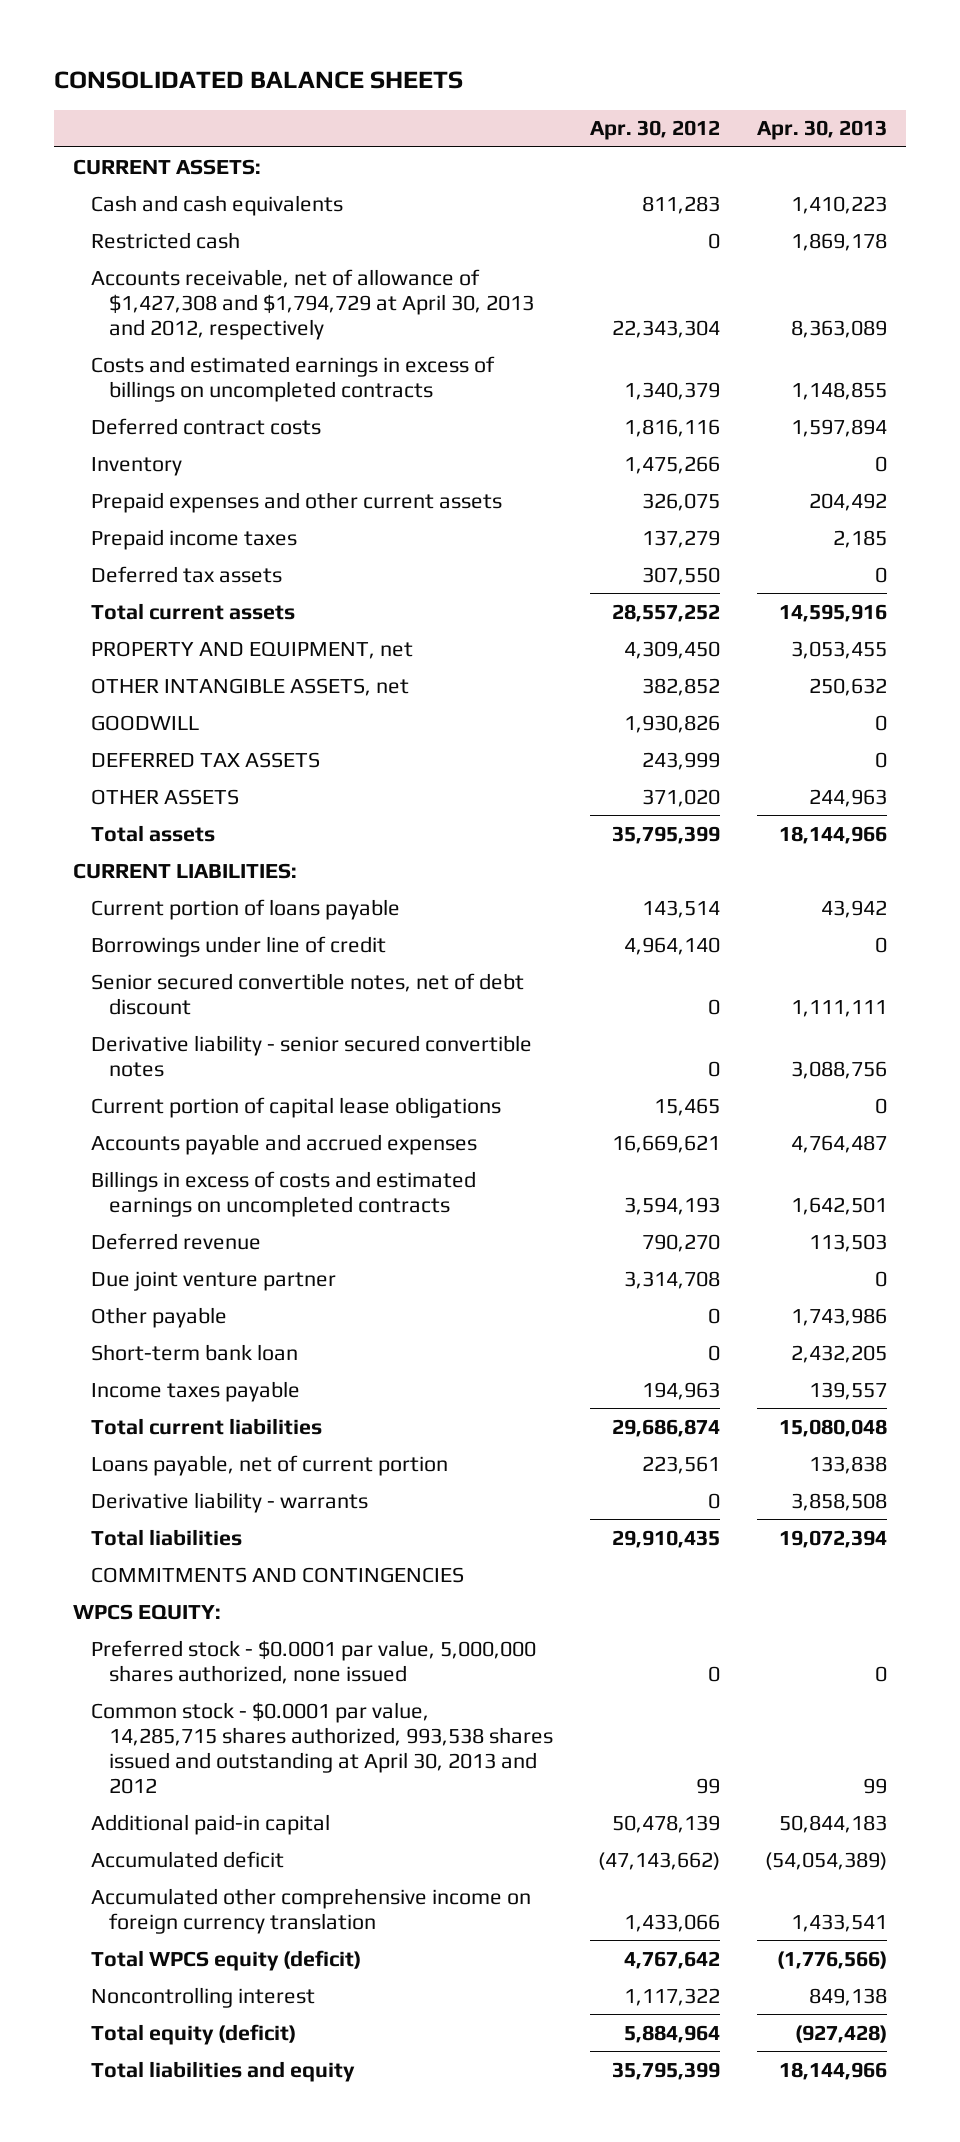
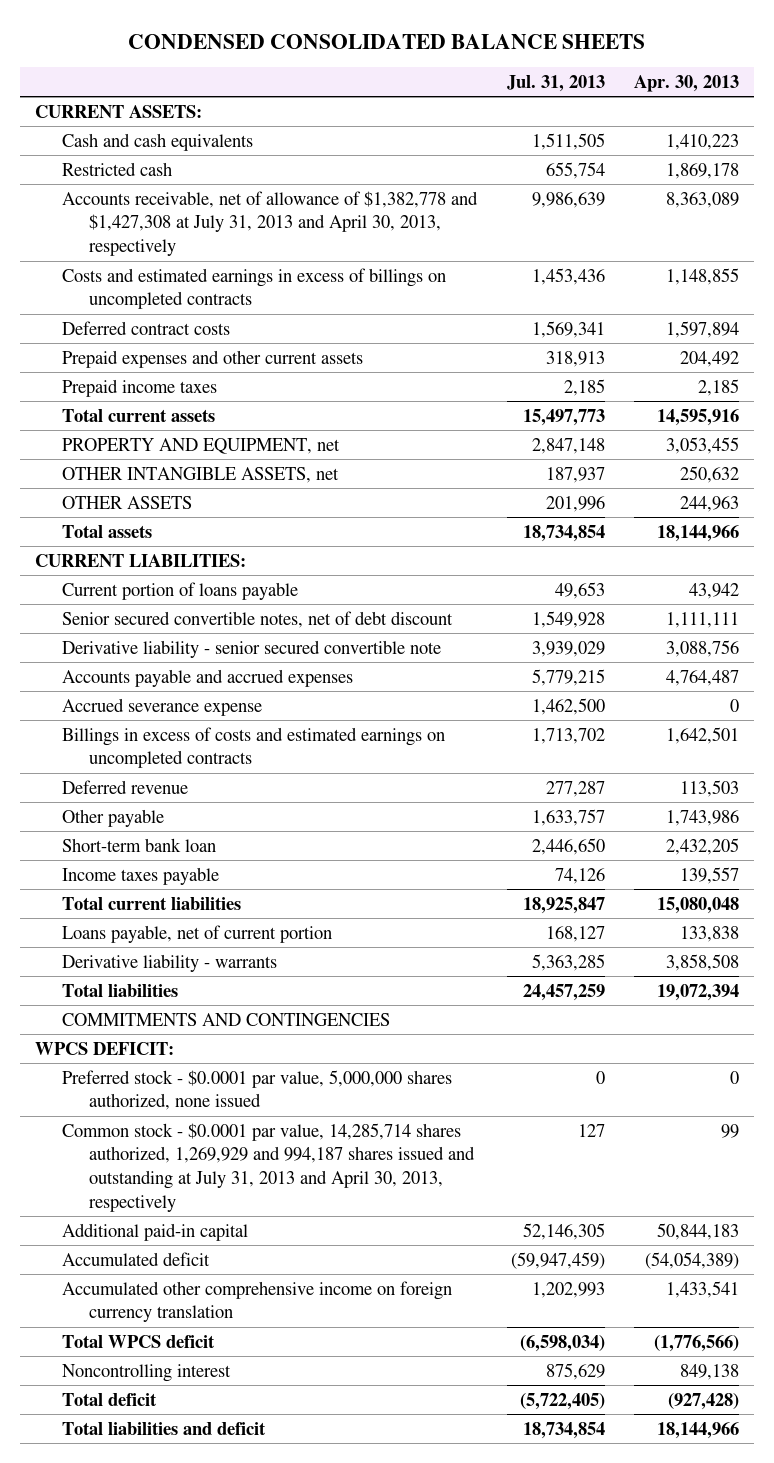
[54,71,464,90] CONSOLIDATED BALANCE SHEETS -> [128,33,646,49] CONDENSED CONSOLIDATED BALANCE SHEETS
[590,120,721,141] Apr. 30, 2012 -> none
none -> [506,74,605,92] Jul. 31, 2013
[91,268,535,340] Accounts receivable, net of allowance of $1,427,308 and $1,794,729 at April 30, 2013 and 2012, respectively -> [61,190,478,257] Accounts receivable, net of allowance of $1,382,778 and $1,427,308 at July 31, 2013 and April 30, 2013, respectively
[91,456,183,476] Inventory -> none
[91,565,283,583] Deferred tax assets -> none
[91,714,200,731] GOODWILL -> none
[91,751,321,768] DEFERRED TAX ASSETS -> none
[91,935,387,957] Borrowings under line of credit -> none
[91,1096,502,1118] Current portion of capital lease obligations -> none
[91,1034,533,1077] Derivative liability - senior secured convertible notes -> [61,639,441,658] Derivative liability - senior secured convertible note
none -> [61,697,262,716] Accrued severance expense
[91,1270,337,1291] Due joint venture partner -> none
[72,1603,221,1620] WPCS EQUITY: -> [34,1041,174,1055] WPCS DEFICIT:
[91,1701,554,1794] Common stock - $0.0001 par value, 14,285,715 shares authorized, 993,538 shares issued and outstanding at April 30, 2013 and 2012 -> [61,1122,475,1212] Common stock - $0.0001 par value, 14,285,714 shares authorized, 1,269,929 and 994,187 shares issued and outstanding at July 31, 2013 and April 30, 2013, respectively
[91,1949,362,1971] Total WPCS equity (deficit) -> [61,1334,215,1348] Total WPCS deficit
[91,2023,297,2045] Total equity (deficit) -> [61,1392,157,1406] Total deficit
[91,2060,356,2082] Total liabilities and equity -> [61,1421,266,1435] Total liabilities and deficit

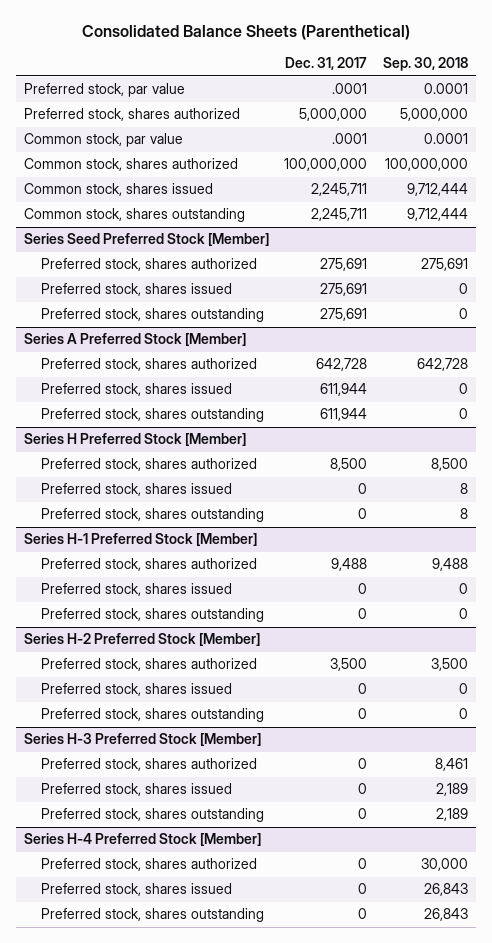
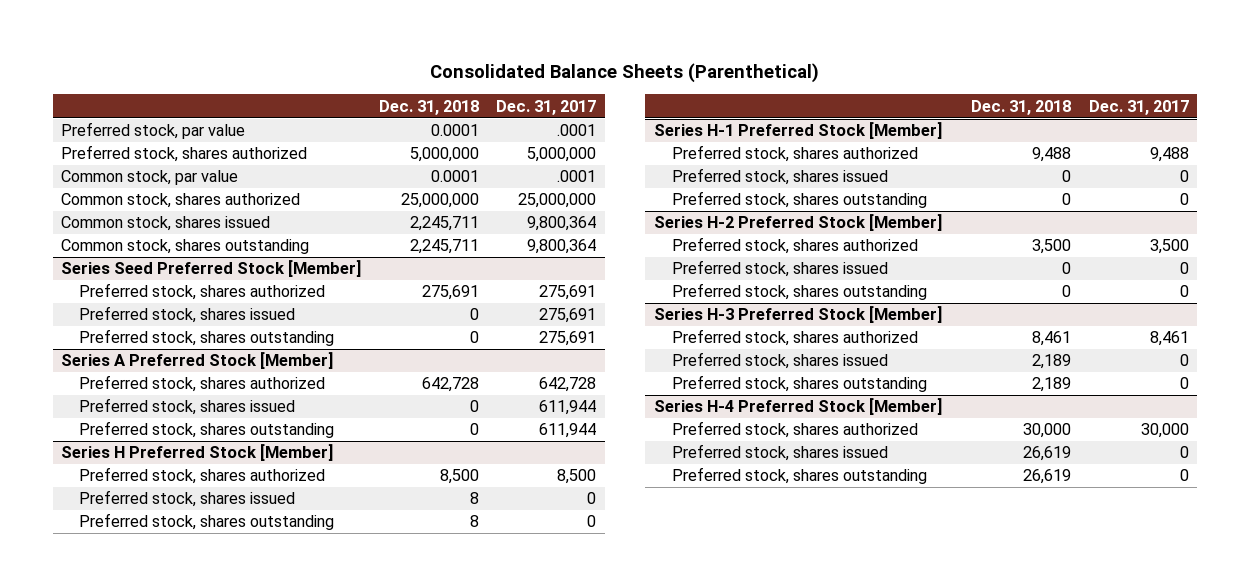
[383,57,469,72] Sep. 30, 2018 -> none
none -> [378,99,479,115] Dec. 31, 2018
[284,158,368,172] 100,000,000 -> [518,193,597,209] 25,000,000
[311,183,368,197] 2,245,711 -> [527,216,597,232] 9,800,364
[311,208,368,222] 2,245,711 -> [527,239,597,255] 9,800,364
[358,758,368,770] 0 -> [1149,331,1189,347] 8,461
[358,858,368,870] 0 -> [1140,423,1189,439] 30,000

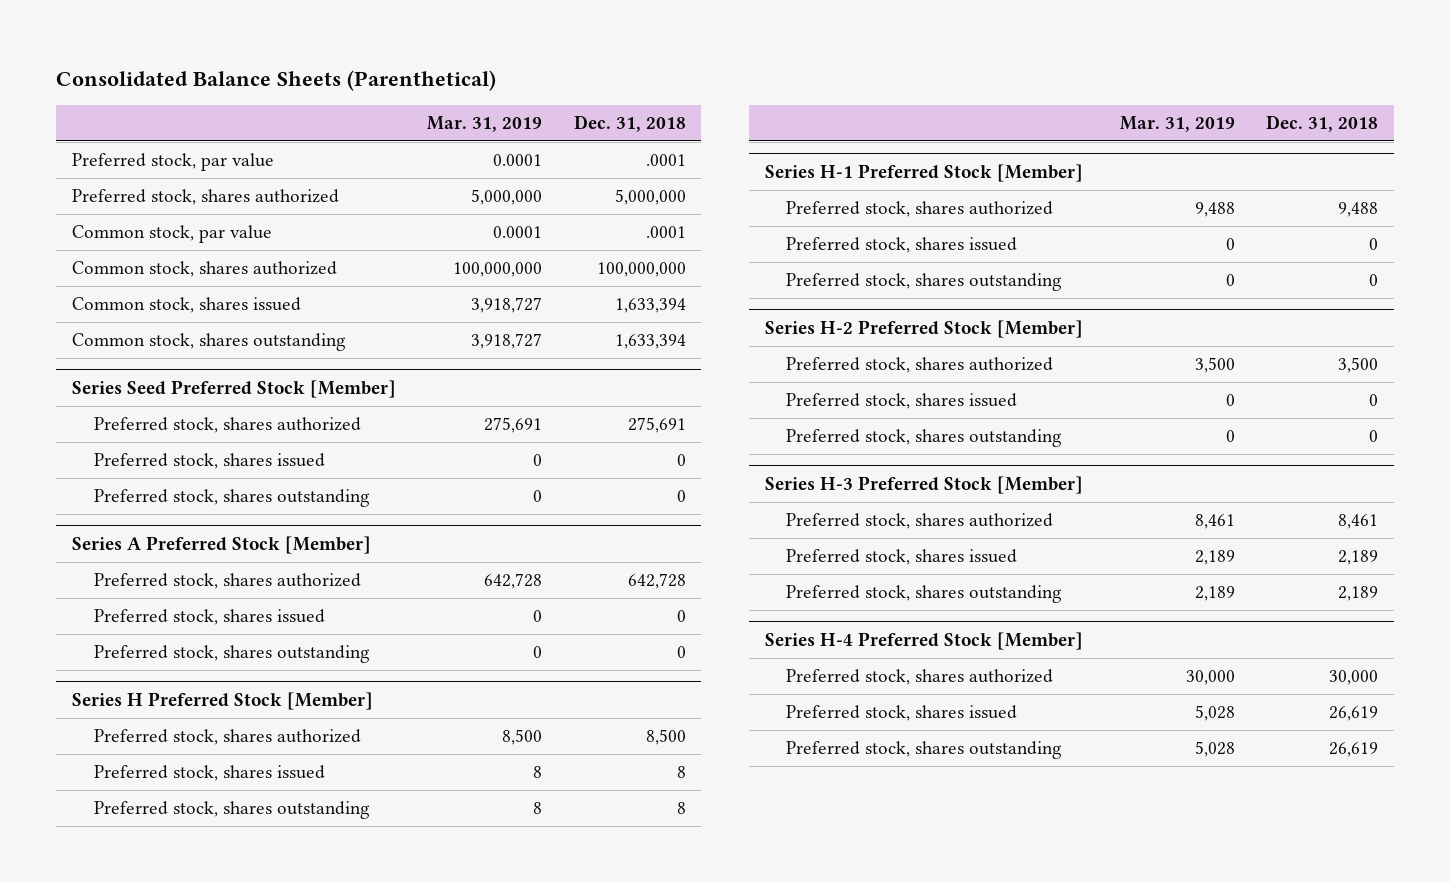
[496,99,597,115] Dec. 31, 2017 -> none
none -> [427,116,543,133] Mar. 31, 2019
[430,124,479,137] 0.0001 -> [645,154,686,167] .0001
[430,170,479,183] 0.0001 -> [645,226,686,239] .0001
[400,193,479,209] 25,000,000 -> [596,262,686,278] 100,000,000
[409,216,479,232] 2,245,711 -> [614,298,686,314] 1,633,394
[409,239,479,255] 2,245,711 -> [614,334,686,350] 1,633,394

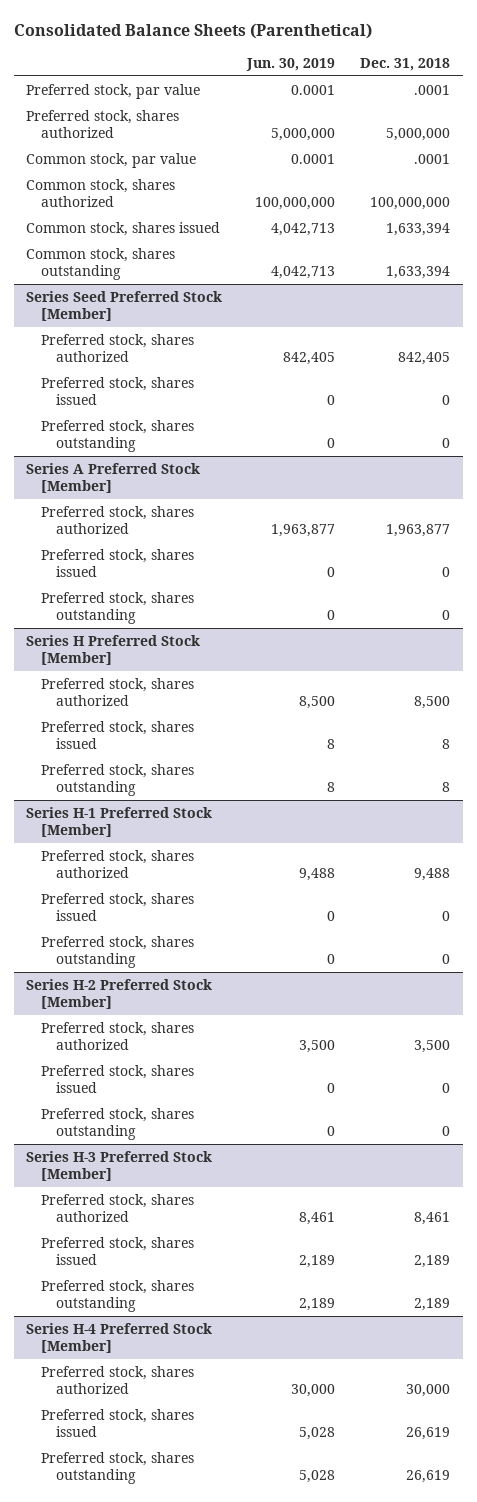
[427,116,543,133] Mar. 31, 2019 -> none
none -> [246,57,336,71] Jun. 30, 2019
[627,417,686,434] 275,691 -> [398,352,451,366] 842,405
[627,573,686,590] 642,728 -> [386,524,451,538] 1,963,877

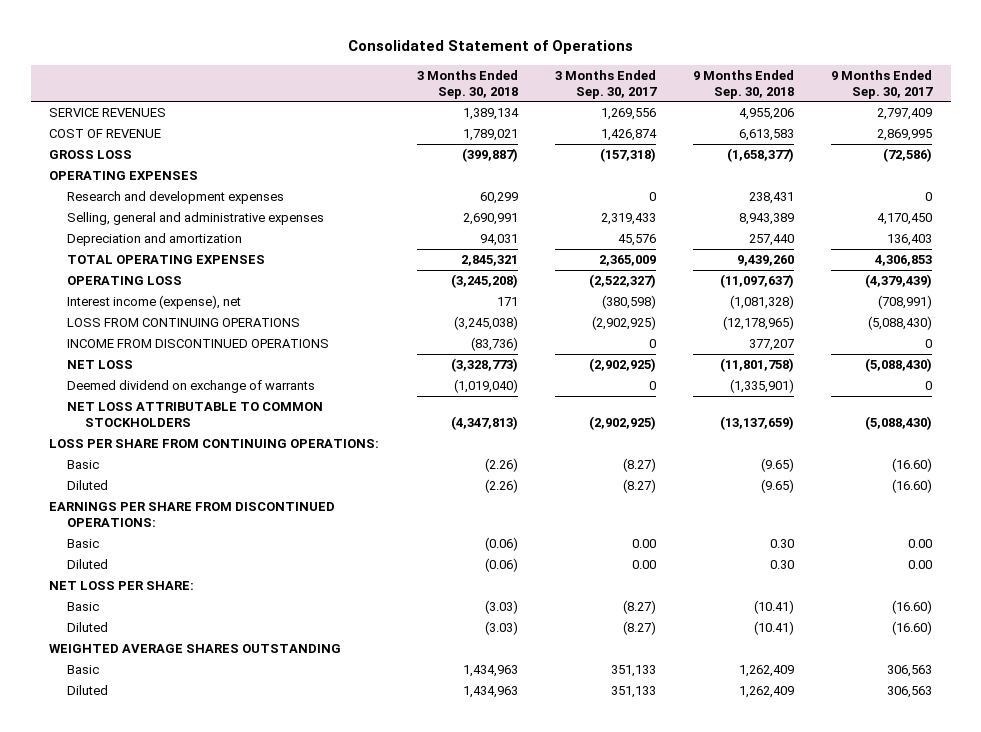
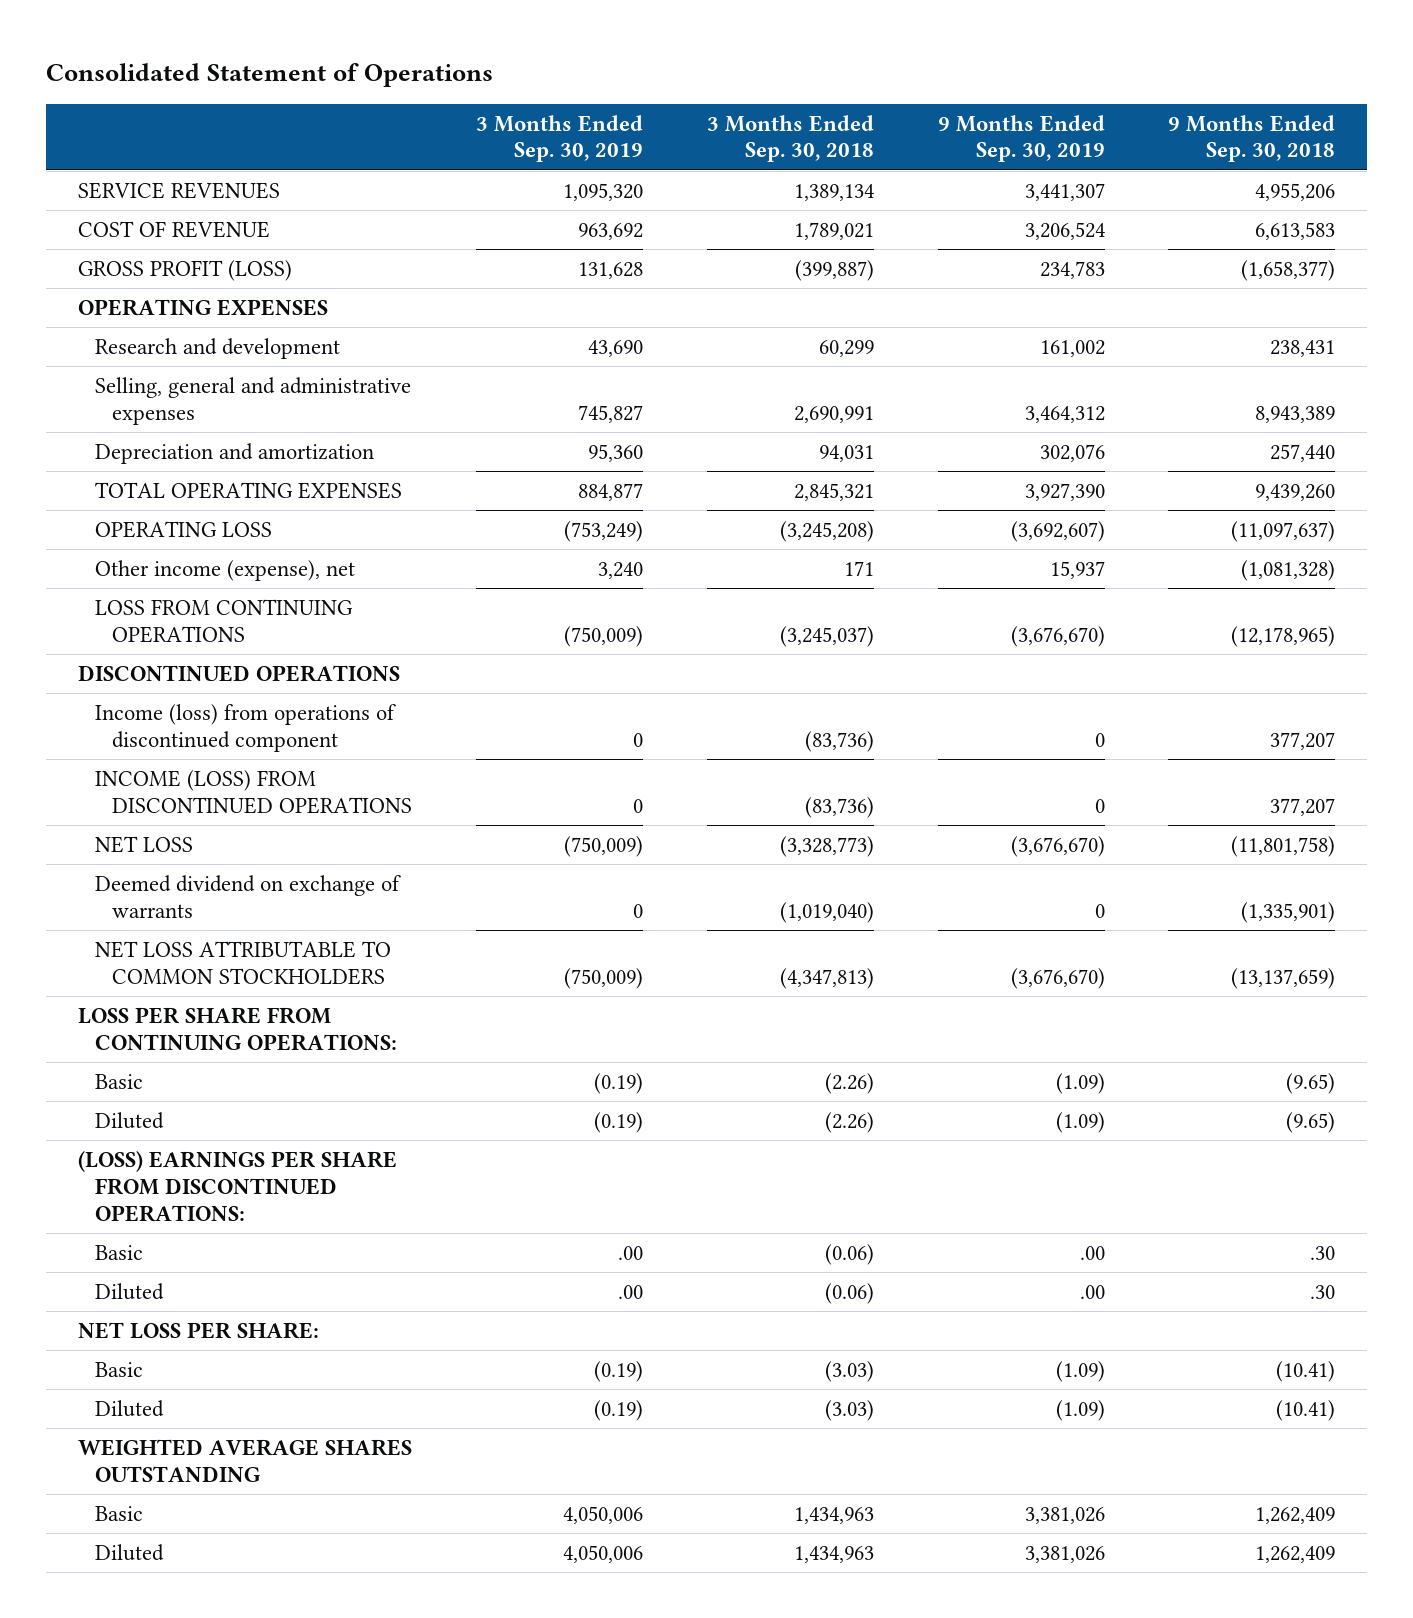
[554,69,657,99] 3 Months Ended Sep. 30, 2017 -> none
[830,69,933,99] 9 Months Ended Sep. 30, 2017 -> none
none -> [475,114,643,163] 3 Months Ended Sep. 30, 2019
none -> [937,114,1105,163] 9 Months Ended Sep. 30, 2019
[49,150,133,160] GROSS LOSS -> [77,260,292,282] GROSS PROFIT (LOSS)
[67,191,285,205] Research and development expenses -> [94,338,340,360] Research and development
[67,295,242,310] Interest income (expense), net -> [94,560,355,582] Other income (expense), net
[453,316,518,331] (3,245,038) -> [779,625,874,647] (3,245,037)
none -> [77,665,400,683] DISCONTINUED OPERATIONS
none -> [94,704,396,752] Income (loss) from operations of discontinued component
[67,339,330,349] INCOME FROM DISCONTINUED OPERATIONS -> [94,770,413,814] INCOME (LOSS) FROM DISCONTINUED OPERATIONS
[49,502,336,528] EARNINGS PER SHARE FROM DISCONTINUED OPERATIONS: -> [77,1151,397,1222] (LOSS) EARNINGS PER SHARE FROM DISCONTINUED OPERATIONS:
[769,539,794,549] 0.30 -> [1310,1246,1336,1261] .30
[769,560,794,570] 0.30 -> [1310,1285,1336,1300] .30

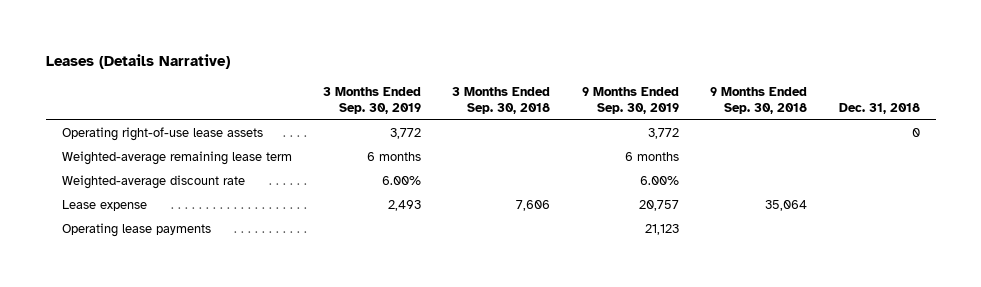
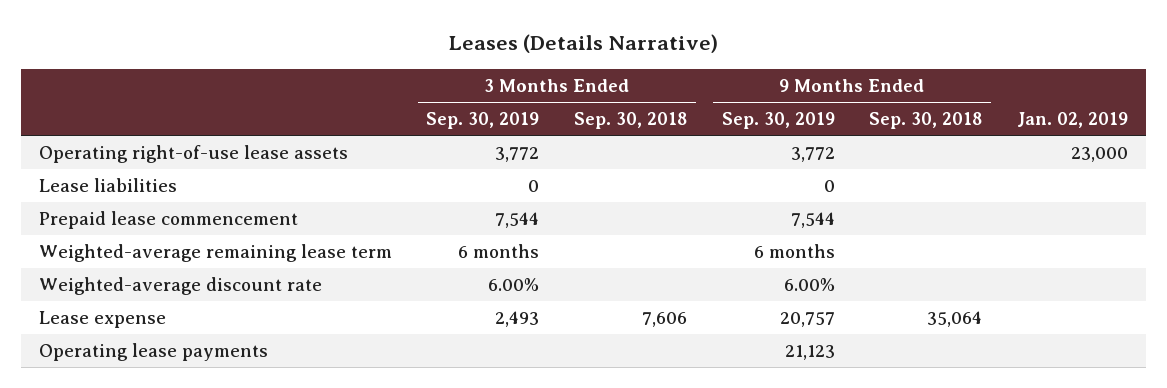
[838,103,920,115] Dec. 31, 2018 -> none
none -> [1017,112,1129,129] Jan. 02, 2019
none -> [38,177,177,192] Lease liabilities
none -> [38,210,298,229] Prepaid lease commencement

